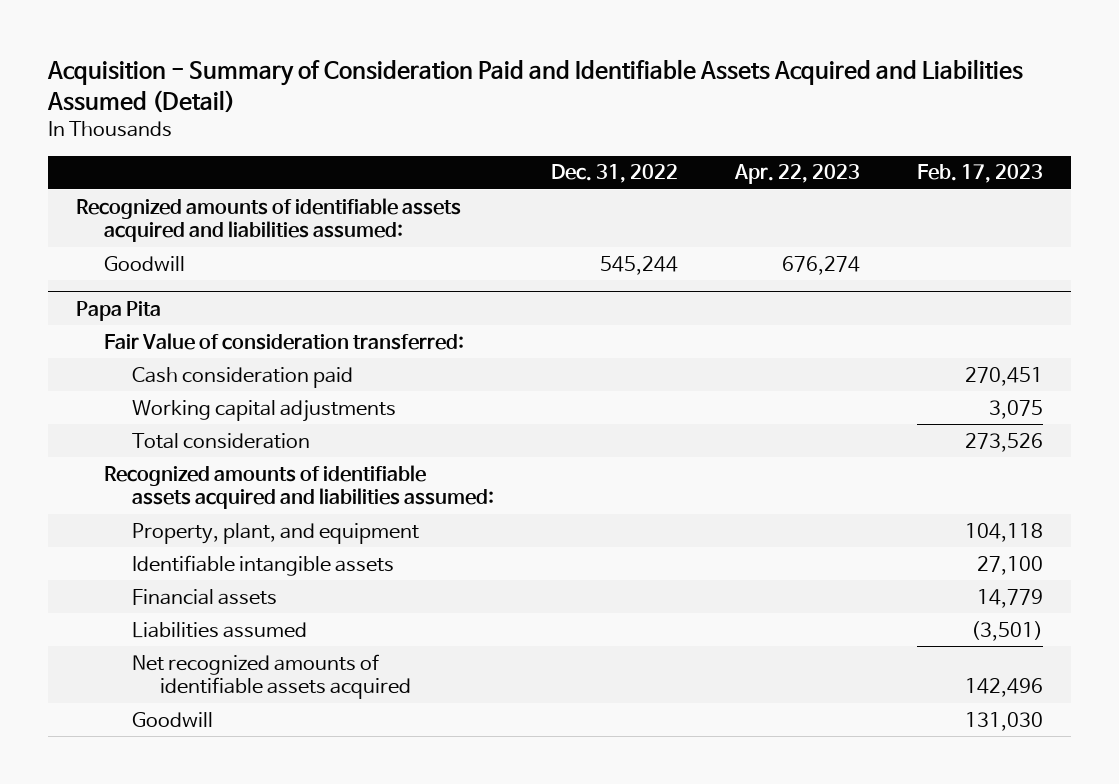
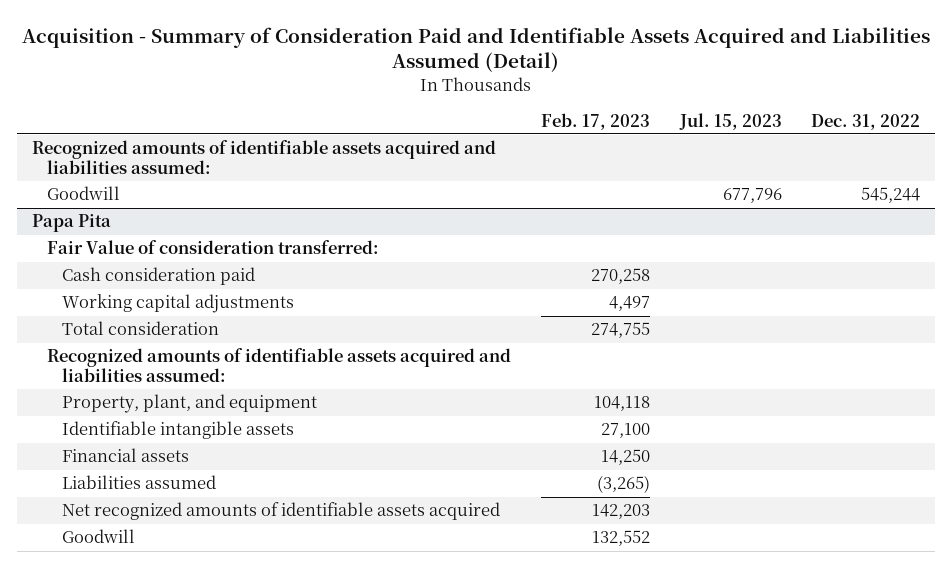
[733,164,860,185] Apr. 22, 2023 -> none
none -> [678,112,782,130] Jul. 15, 2023
[964,366,1043,386] 270,451 -> [590,268,650,285] 270,258
[988,399,1043,419] 3,075 -> [608,296,650,312] 4,497
[964,432,1043,452] 273,526 -> [590,322,650,339] 274,755
[976,588,1043,608] 14,779 -> [600,449,650,466] 14,250
[970,620,1043,641] (3,501) -> [596,475,650,494] (3,265)
[964,678,1043,698] 142,496 -> [591,504,650,520] 142,203
[964,711,1043,731] 131,030 -> [591,530,650,547] 132,552

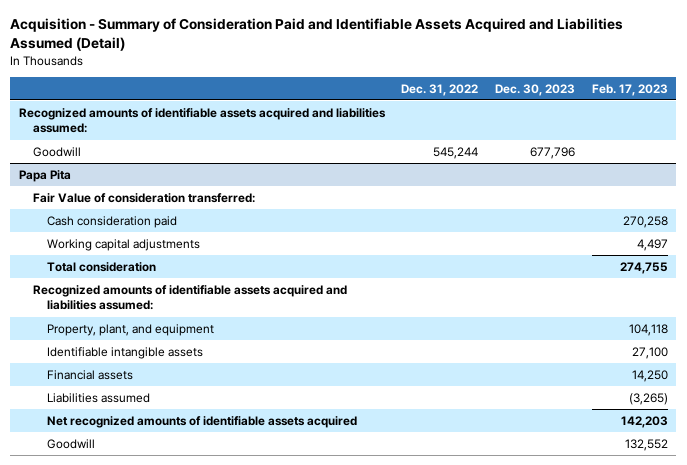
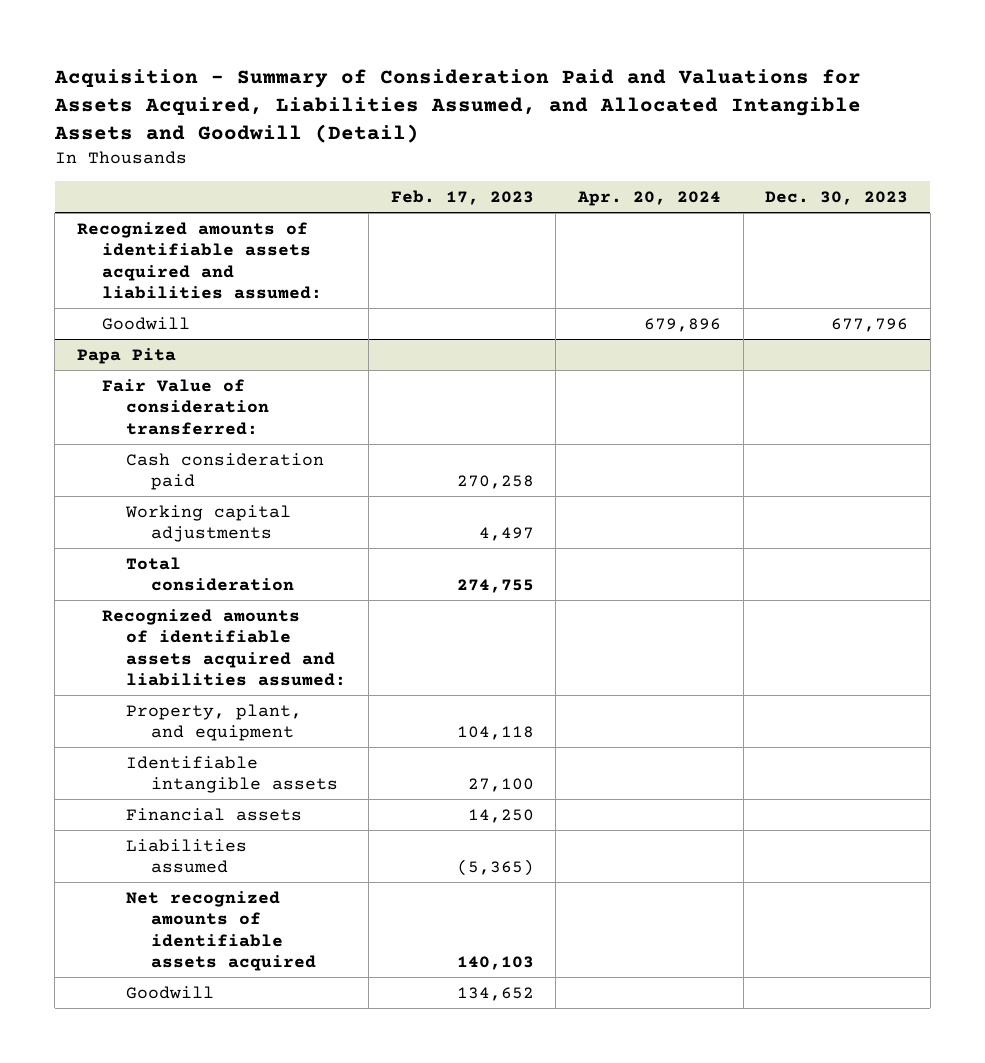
[10,18,624,52] Acquisition - Summary of Consideration Paid and Identifiable Assets Acquired and Liabilities Assumed (Detail) -> [53,68,861,143] Acquisition - Summary of Consideration Paid and Valuations for Assets Acquired, Liabilities Assumed, and Allocated Intangible Assets and Goodwill (Detail)
[401,83,479,96] Dec. 31, 2022 -> none
none -> [576,190,721,206] Apr. 20, 2024
[628,392,668,405] (3,265) -> [456,859,534,877] (5,365)
[620,415,668,428] 142,203 -> [456,956,534,971] 140,103
[624,438,668,451] 132,552 -> [456,986,534,1001] 134,652

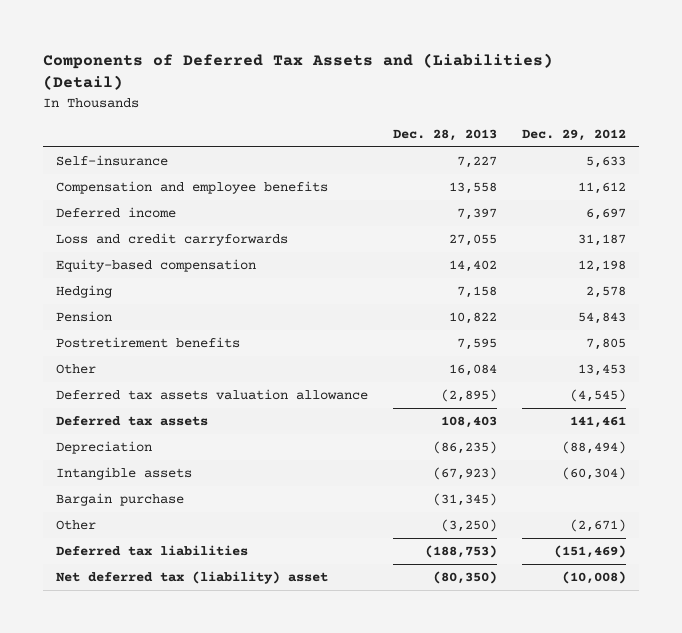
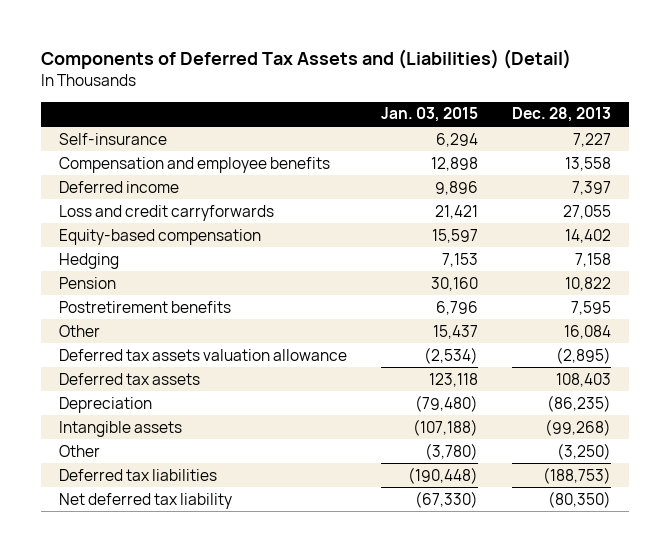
[522,128,627,141] Dec. 29, 2012 -> none
none -> [380,107,478,123] Jan. 03, 2015
[56,493,185,507] Bargain purchase -> none
[433,467,498,481] (67,923) -> [545,418,612,436] (99,268)
[56,571,329,585] Net deferred tax (liability) asset -> [58,492,232,509] Net deferred tax liability

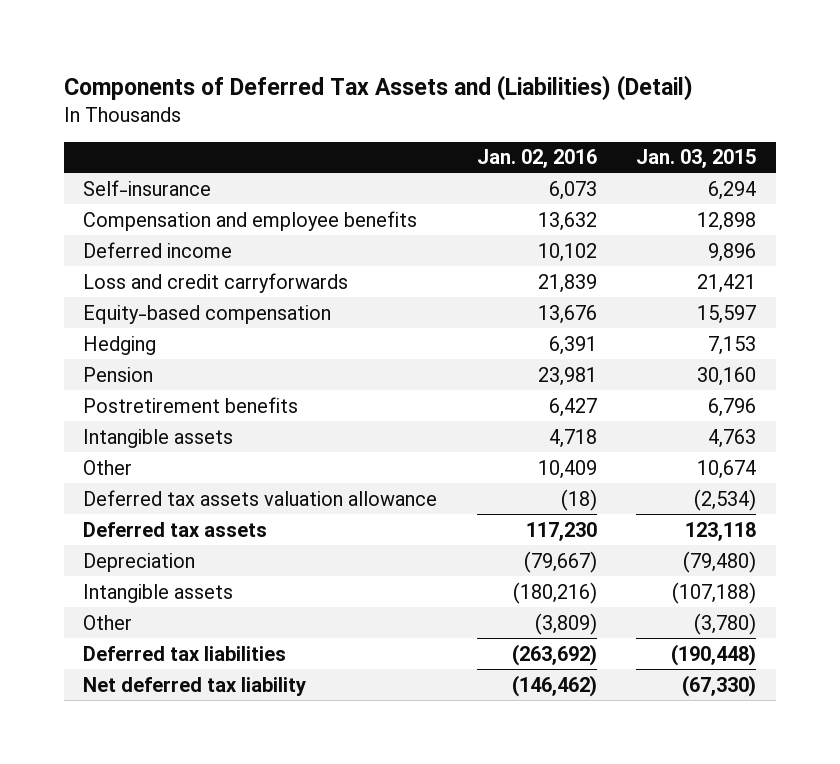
[512,107,612,123] Dec. 28, 2013 -> none
none -> [476,149,597,169] Jan. 02, 2016
none -> [83,428,234,448] Intangible assets
[432,324,478,339] 15,437 -> [697,459,757,479] 10,674

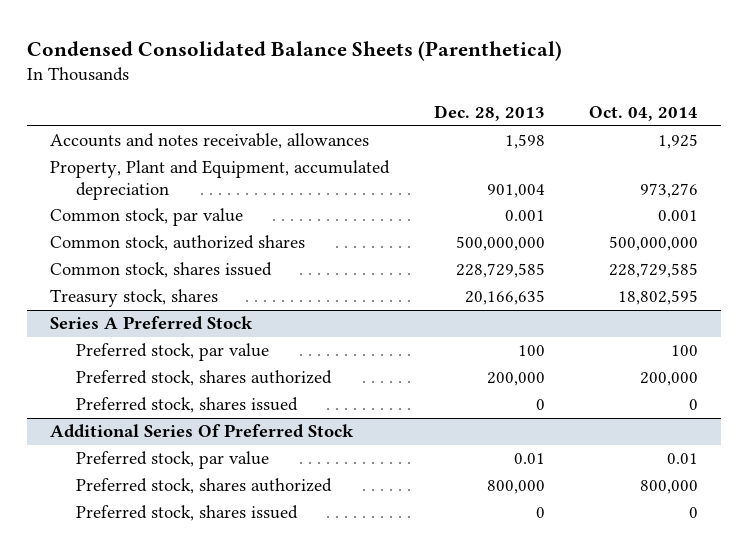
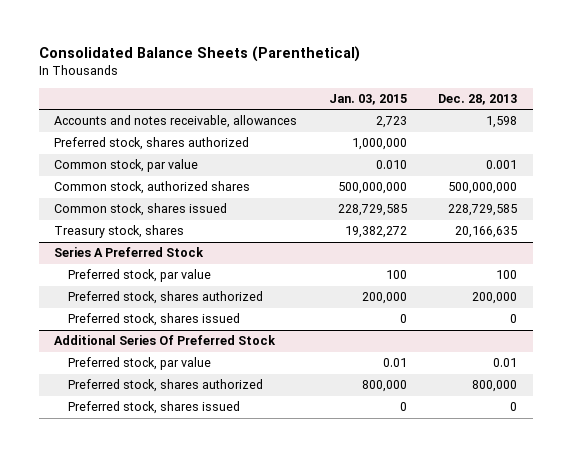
[27,40,563,61] Condensed Consolidated Balance Sheets (Parenthetical) -> [38,46,360,63] Consolidated Balance Sheets (Parenthetical)
[589,106,699,122] Oct. 04, 2014 -> none
none -> [328,93,407,105] Jan. 03, 2015
[49,160,390,200] Property, Plant and Equipment, accumulated depreciation -> none
none -> [54,137,250,151] Preferred stock, shares authorized

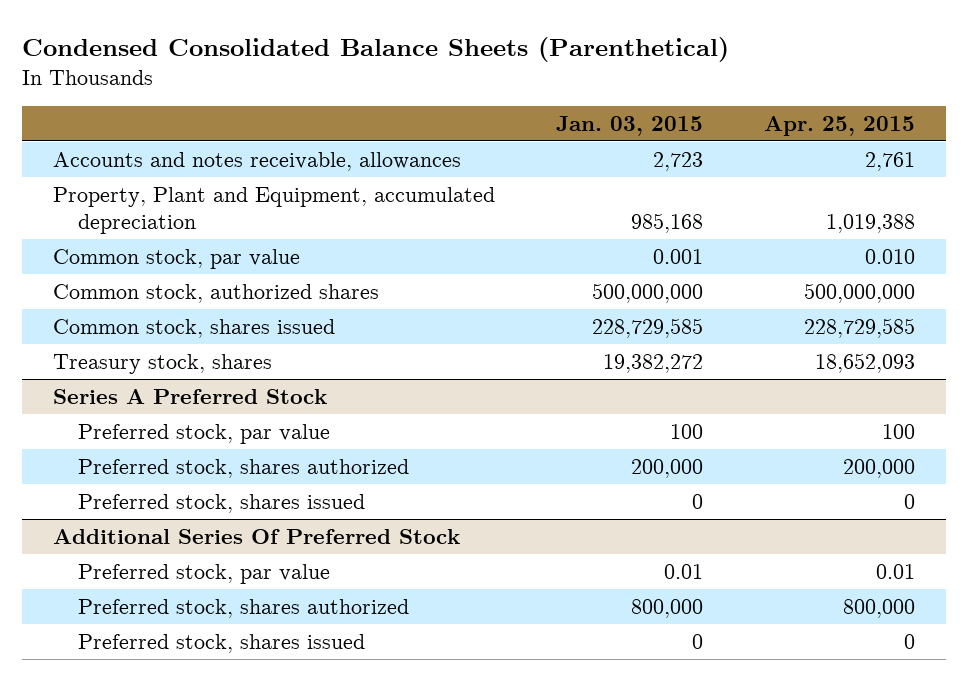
[38,46,360,63] Consolidated Balance Sheets (Parenthetical) -> [22,36,730,62] Condensed Consolidated Balance Sheets (Parenthetical)
[438,93,518,105] Dec. 28, 2013 -> none
none -> [764,115,916,136] Apr. 25, 2015
[54,137,250,151] Preferred stock, shares authorized -> none
none -> [52,186,495,234] Property, Plant and Equipment, accumulated depreciation
[375,160,407,170] 0.010 -> [653,248,704,264] 0.001

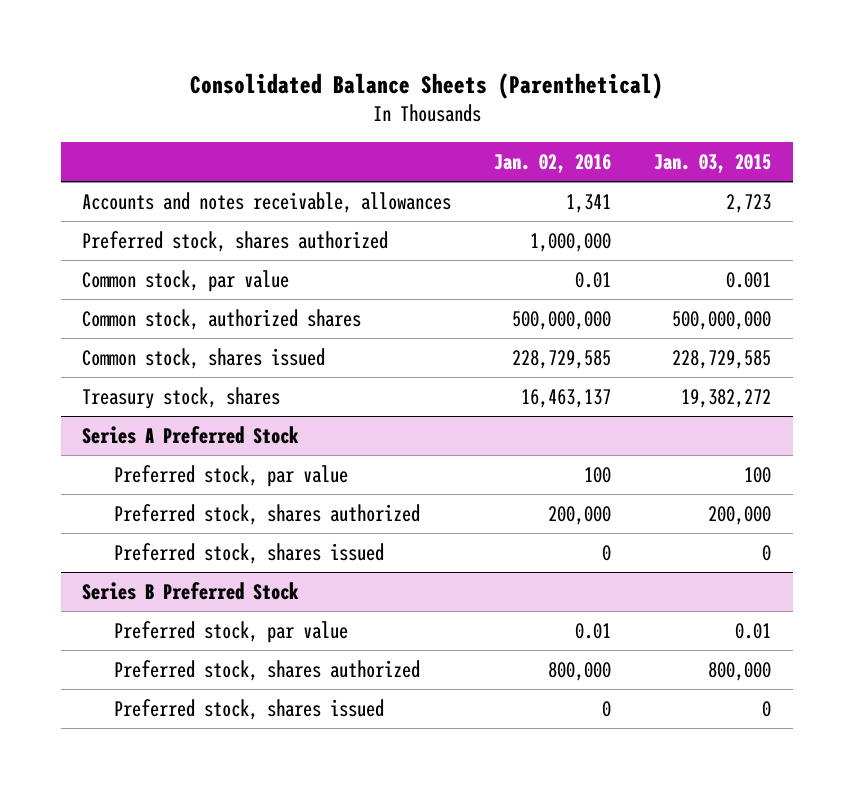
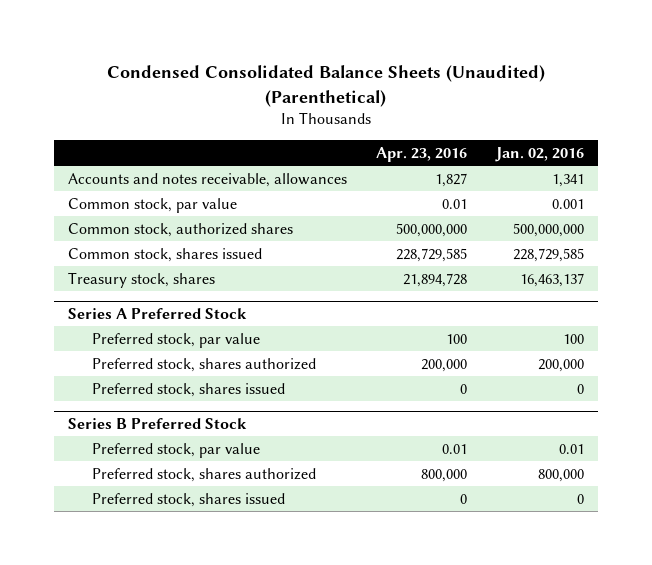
[189,73,663,100] Consolidated Balance Sheets (Parenthetical) -> [107,65,546,108] Condensed Consolidated Balance Sheets (Unaudited) (Parenthetical)
[654,153,772,173] Jan. 03, 2015 -> none
none -> [376,146,468,162] Apr. 23, 2016
[82,230,389,252] Preferred stock, shares authorized -> none
[575,271,612,288] 0.01 -> [551,198,584,209] 0.001

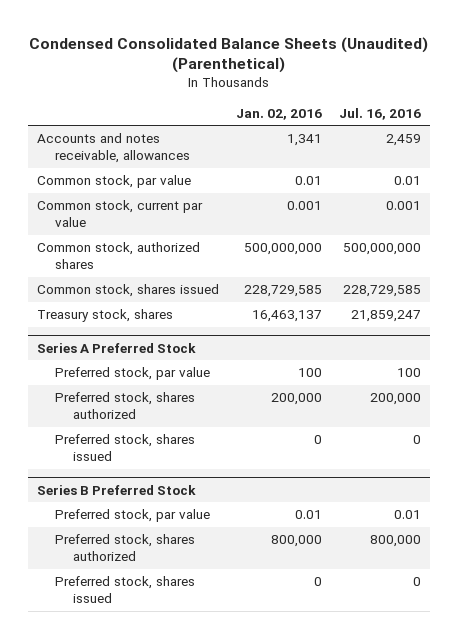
[376,146,468,162] Apr. 23, 2016 -> none
none -> [338,107,421,120] Jul. 16, 2016
[551,198,584,209] 0.001 -> [294,176,322,186] 0.01
none -> [36,200,203,228] Common stock, current par value

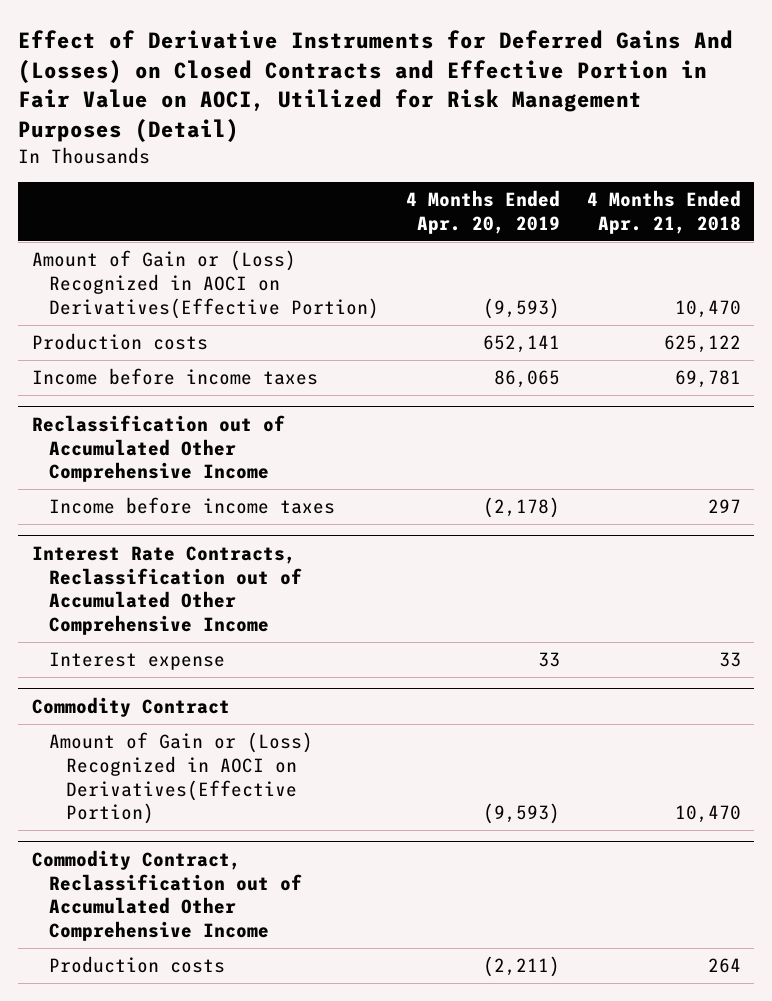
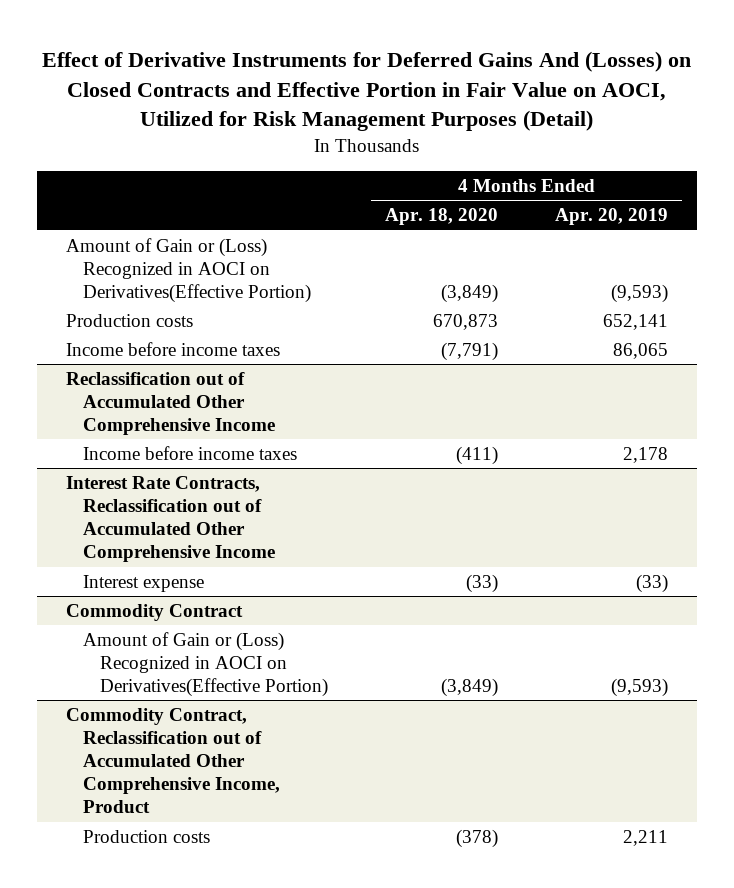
[586,190,741,234] 4 Months Ended Apr. 21, 2018 -> none
none -> [385,208,499,226] Apr. 18, 2020
[482,497,560,519] (2,178) -> [623,446,669,463] 2,178
[537,652,560,668] 33 -> [636,573,669,593] (33)
[31,850,302,941] Commodity Contract, Reclassification out of Accumulated Other Comprehensive Income -> [65,707,281,814] Commodity Contract, Reclassification out of Accumulated Other Comprehensive Income, Product
[482,956,560,978] (2,211) -> [623,829,669,846] 2,211

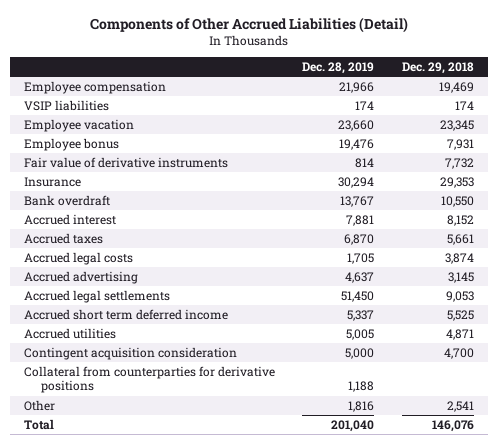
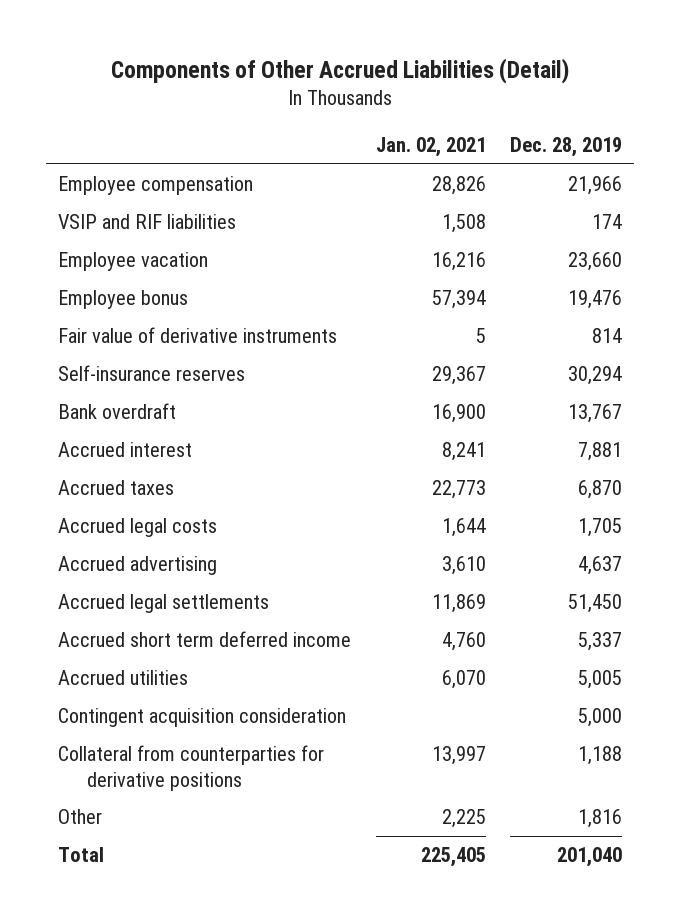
[401,62,474,75] Dec. 29, 2018 -> none
none -> [375,136,486,157] Jan. 02, 2021
[23,99,109,111] VSIP liabilities -> [58,214,237,230] VSIP and RIF liabilities
[23,176,81,187] Insurance -> [58,365,246,382] Self-insurance reserves

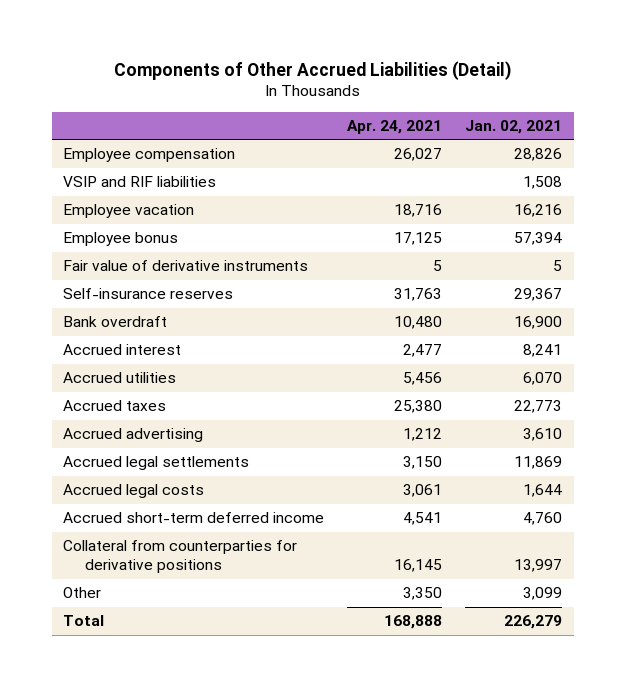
[509,136,622,157] Dec. 28, 2019 -> none
none -> [347,119,443,134] Apr. 24, 2021
[58,670,189,686] Accrued utilities -> [63,372,177,384] Accrued utilities
[58,708,347,728] Contingent acquisition consideration -> none
[58,518,218,538] Accrued legal costs -> [63,484,205,499] Accrued legal costs
[58,631,352,648] Accrued short term deferred income -> [63,512,325,524] Accrued short-term deferred income
[441,809,486,829] 2,225 -> [523,587,563,601] 3,099
[420,847,486,868] 225,405 -> [504,615,563,630] 226,279

